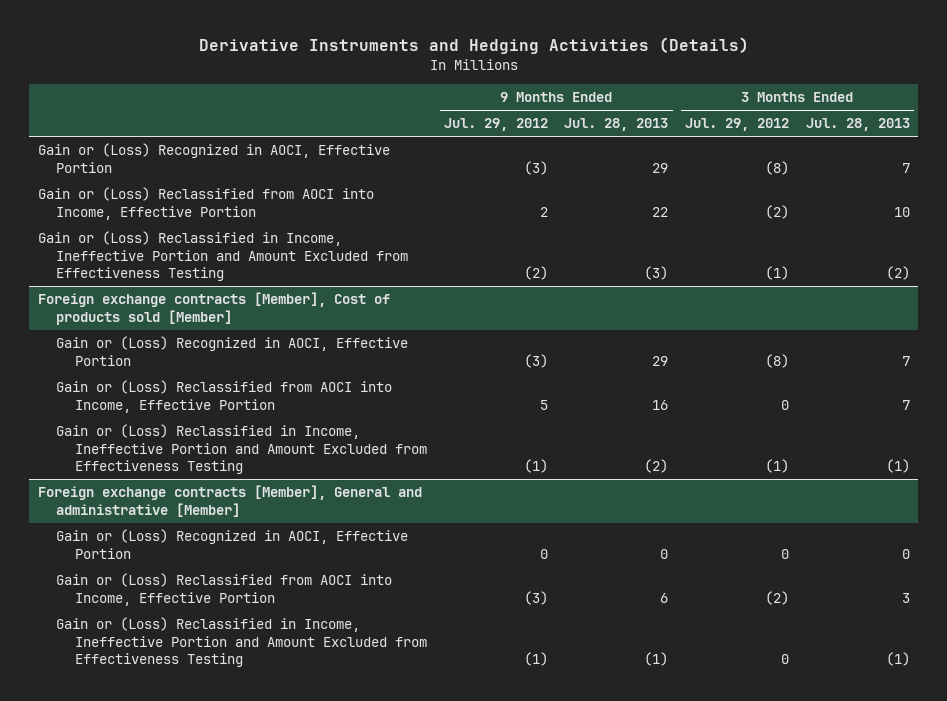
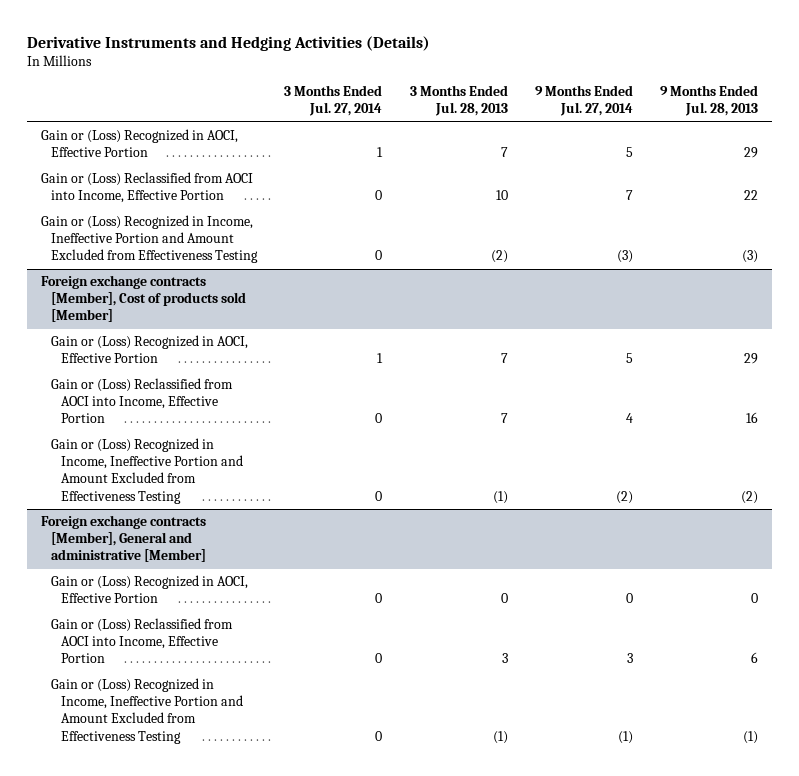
[443,118,548,132] Jul. 29, 2012 -> none
[685,118,790,132] Jul. 29, 2012 -> none
none -> [284,85,383,117] 3 Months Ended Jul. 27, 2014
none -> [534,85,633,117] 9 Months Ended Jul. 27, 2014
[37,231,409,282] Gain or (Loss) Reclassified in Income, Ineffective Portion and Amount Excluded from Effectiveness Testing -> [40,215,258,264] Gain or (Loss) Recognized in Income, Ineffective Portion and Amount Excluded from Effectiveness Testing
[56,424,428,475] Gain or (Loss) Reclassified in Income, Ineffective Portion and Amount Excluded from Effectiveness Testing -> [50,438,243,504] Gain or (Loss) Recognized in Income, Ineffective Portion and Amount Excluded from Effectiveness Testing
[56,617,428,668] Gain or (Loss) Reclassified in Income, Ineffective Portion and Amount Excluded from Effectiveness Testing -> [50,678,243,744] Gain or (Loss) Recognized in Income, Ineffective Portion and Amount Excluded from Effectiveness Testing

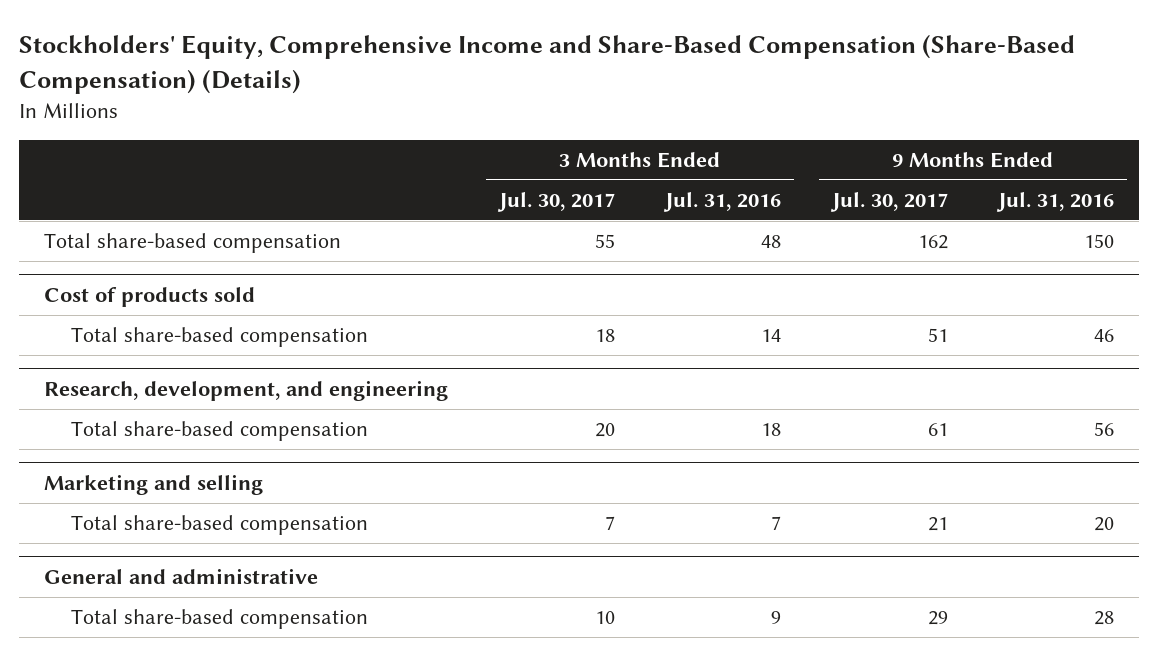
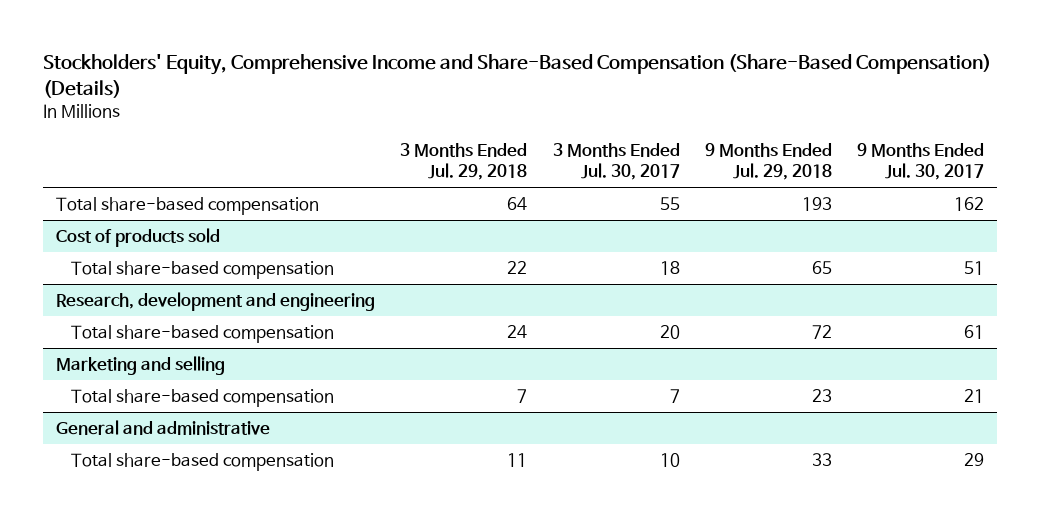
[663,192,782,213] Jul. 31, 2016 -> none
[996,192,1115,213] Jul. 31, 2016 -> none
none -> [400,143,528,181] 3 Months Ended Jul. 29, 2018
none -> [704,143,832,181] 9 Months Ended Jul. 29, 2018
[44,379,449,401] Research, development, and engineering -> [55,292,375,312] Research, development and engineering

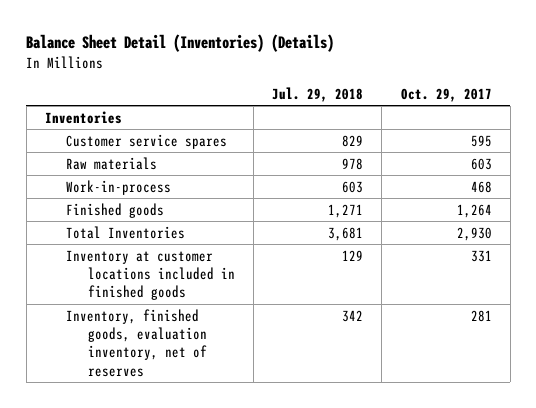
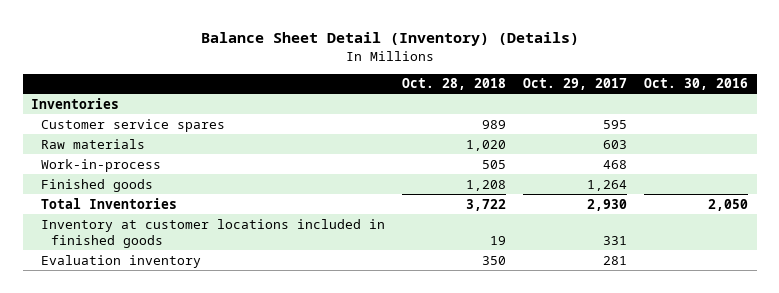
[26,34,335,53] Balance Sheet Detail (Inventories) (Details) -> [200,31,579,46] Balance Sheet Detail (Inventory) (Details)
[272,86,364,102] Jul. 29, 2018 -> none
none -> [401,78,506,91] Oct. 28, 2018
none -> [644,78,749,91] Oct. 30, 2016
[66,308,208,377] Inventory, finished goods, evaluation inventory, net of reserves -> [40,254,201,268] Evaluation inventory

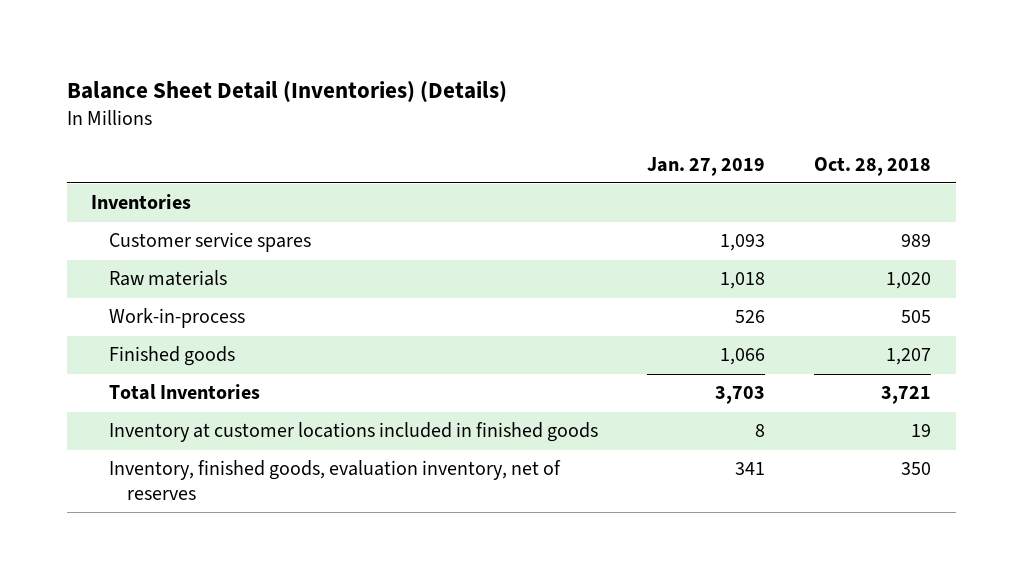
[200,31,579,46] Balance Sheet Detail (Inventory) (Details) -> [66,80,507,103] Balance Sheet Detail (Inventories) (Details)
[523,78,628,91] Oct. 29, 2017 -> none
[644,78,749,91] Oct. 30, 2016 -> none
none -> [647,156,766,176] Jan. 27, 2019
[465,179,506,191] 1,208 -> [886,348,932,366] 1,207
[465,198,506,211] 3,722 -> [881,386,932,405] 3,721
[40,254,201,268] Evaluation inventory -> [109,460,562,501] Inventory, finished goods, evaluation inventory, net of reserves

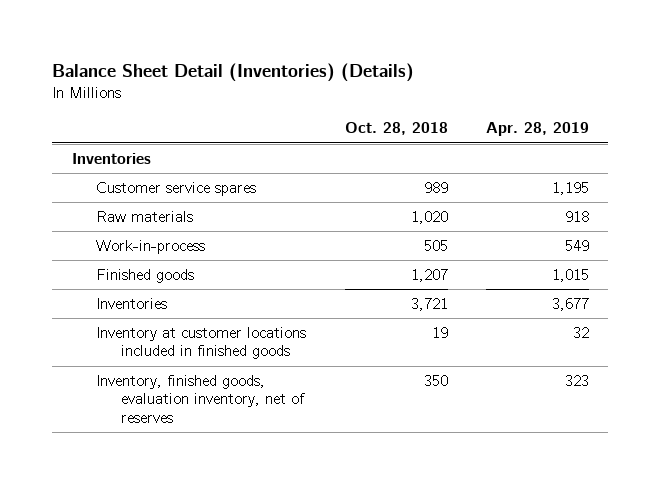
[647,156,766,176] Jan. 27, 2019 -> none
none -> [486,122,590,137] Apr. 28, 2019
[109,384,261,401] Total Inventories -> [96,298,168,310] Inventories

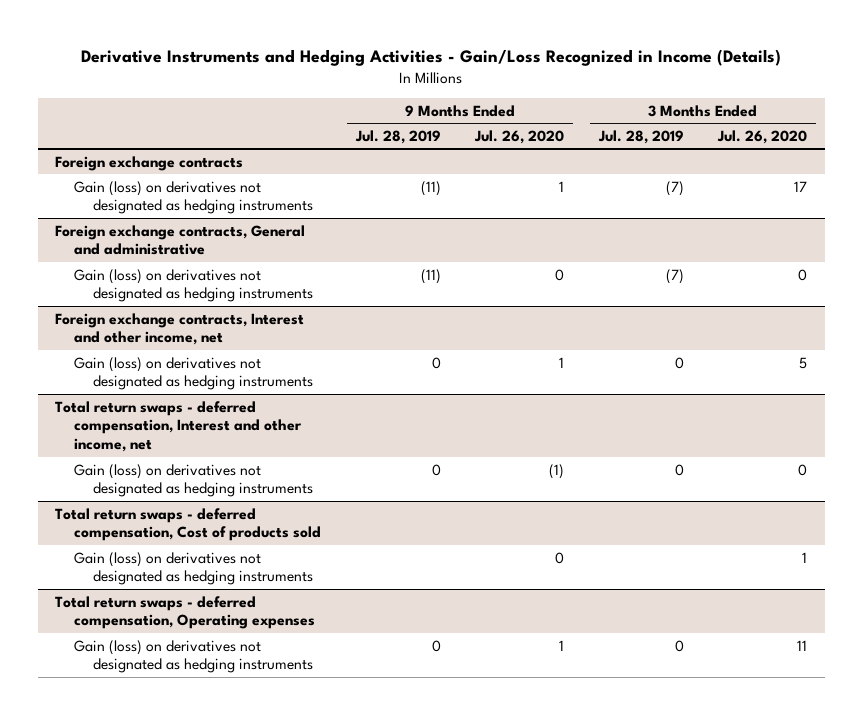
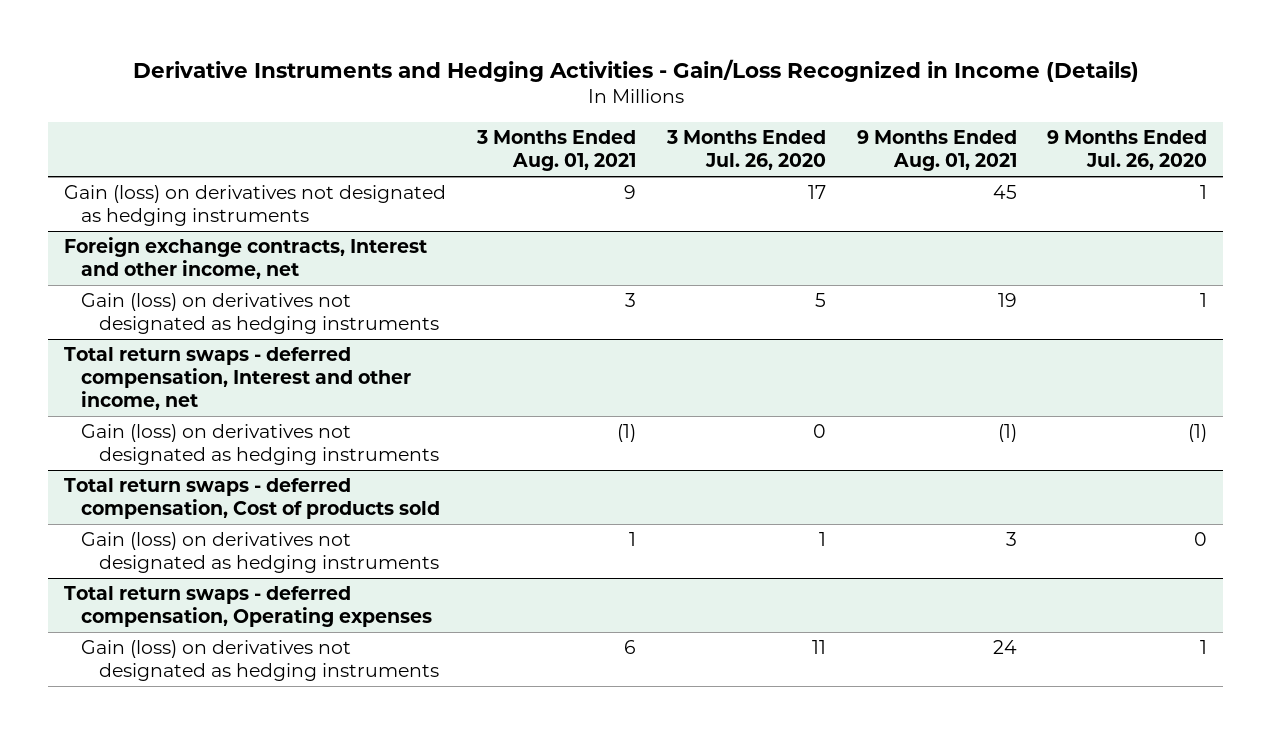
[354,129,441,144] Jul. 28, 2019 -> none
[597,129,684,144] Jul. 28, 2019 -> none
none -> [475,130,636,172] 3 Months Ended Aug. 01, 2021
none -> [856,130,1017,172] 9 Months Ended Aug. 01, 2021
[55,155,244,171] Foreign exchange contracts -> none
[55,224,306,256] Foreign exchange contracts, General and administrative -> none
[74,268,314,303] Gain (loss) on derivatives not designated as hedging instruments -> none

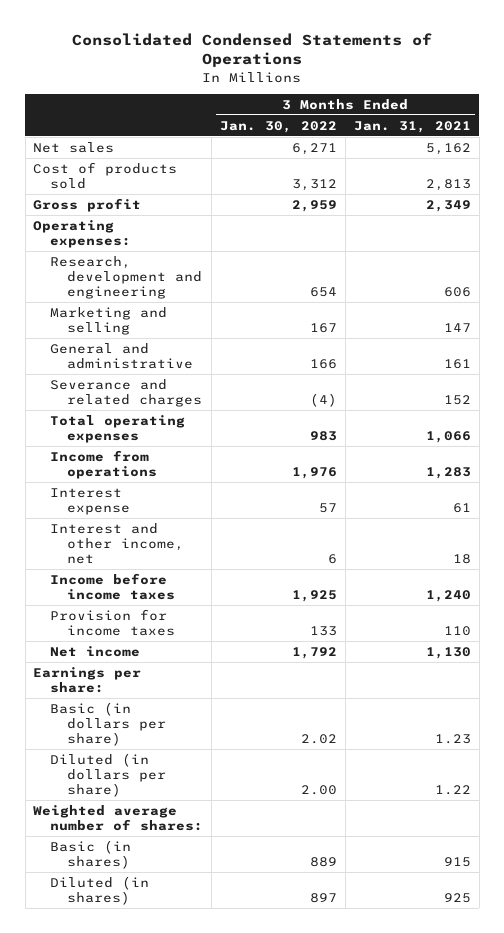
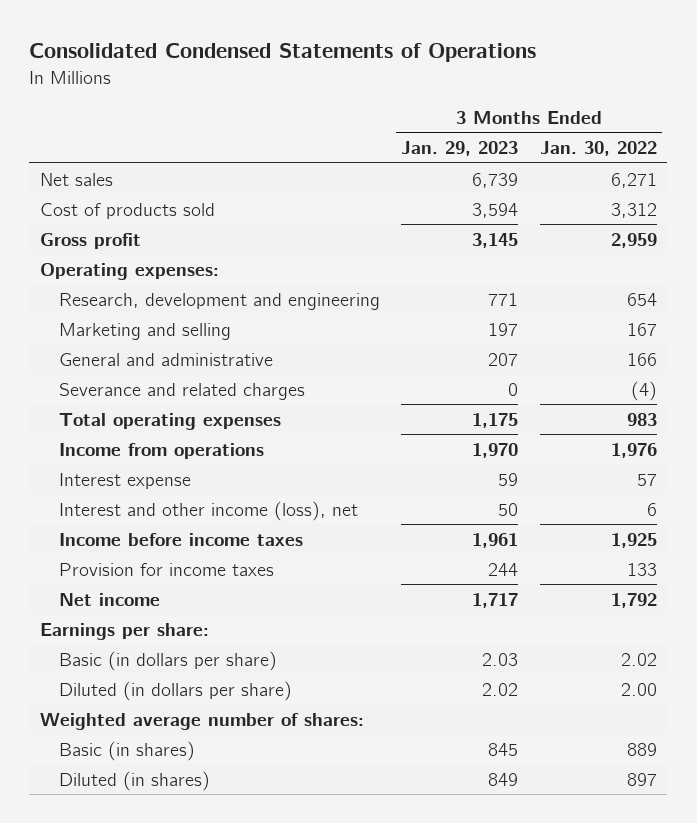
[353,120,471,133] Jan. 31, 2021 -> none
none -> [401,141,519,157] Jan. 29, 2023
[50,522,185,564] Interest and other income, net -> [58,500,358,521] Interest and other income (loss), net

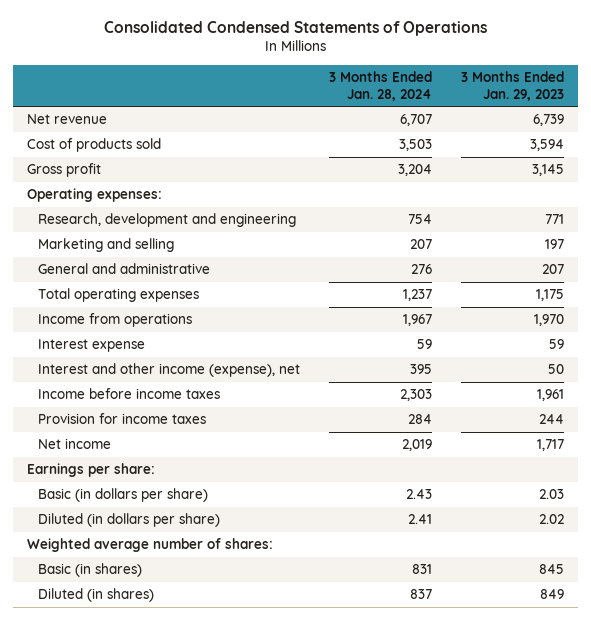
[539,141,657,157] Jan. 30, 2022 -> none
none -> [328,70,432,101] 3 Months Ended Jan. 28, 2024
[40,172,114,186] Net sales -> [27,114,108,125] Net revenue
[58,382,305,400] Severance and related charges -> none
[58,500,358,521] Interest and other income (loss), net -> [38,363,301,378] Interest and other income (expense), net

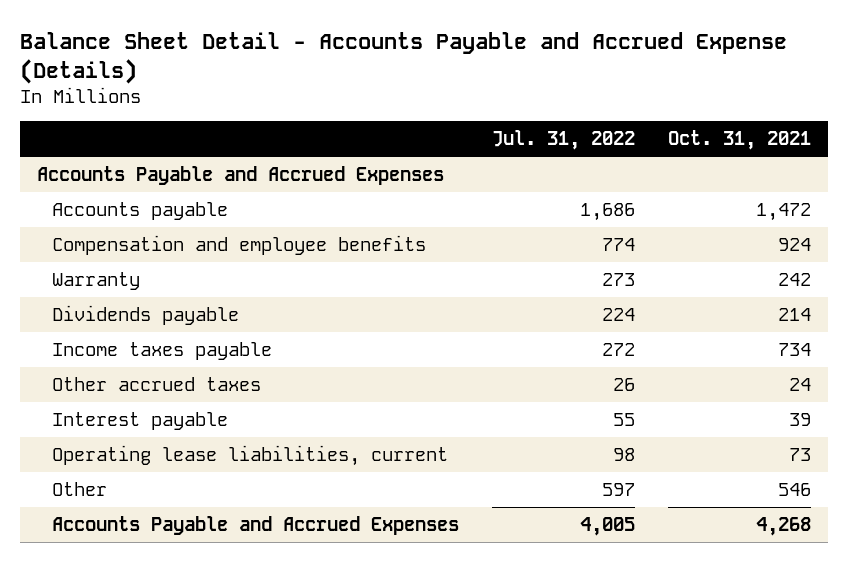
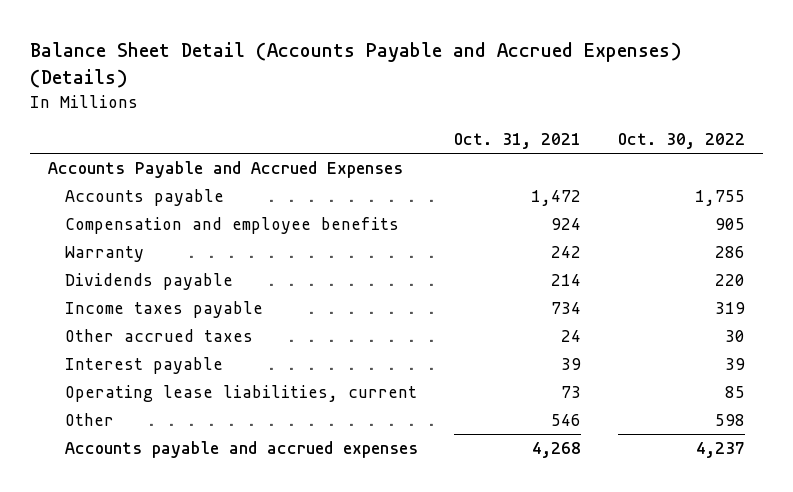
[20,32,788,84] Balance Sheet Detail - Accounts Payable and Accrued Expense (Details) -> [29,41,682,89] Balance Sheet Detail (Accounts Payable and Accrued Expenses) (Details)
[492,130,636,151] Jul. 31, 2022 -> none
none -> [618,133,746,150] Oct. 30, 2022
[52,515,460,535] Accounts Payable and Accrued Expenses -> [64,441,418,459] Accounts payable and accrued expenses

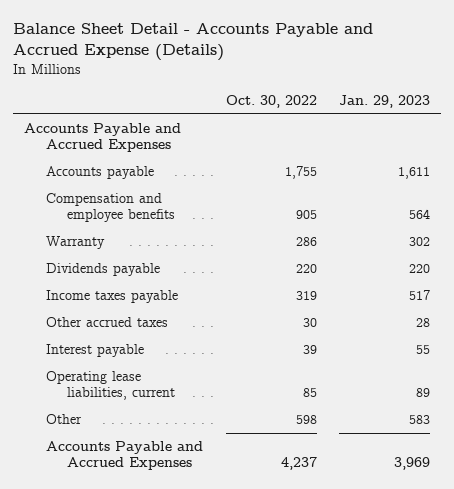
[29,41,682,89] Balance Sheet Detail (Accounts Payable and Accrued Expenses) (Details) -> [12,23,373,62] Balance Sheet Detail - Accounts Payable and Accrued Expense (Details)
[454,133,582,150] Oct. 31, 2021 -> none
none -> [339,95,431,109] Jan. 29, 2023
[64,441,418,459] Accounts payable and accrued expenses -> [45,441,203,471] Accounts Payable and Accrued Expenses

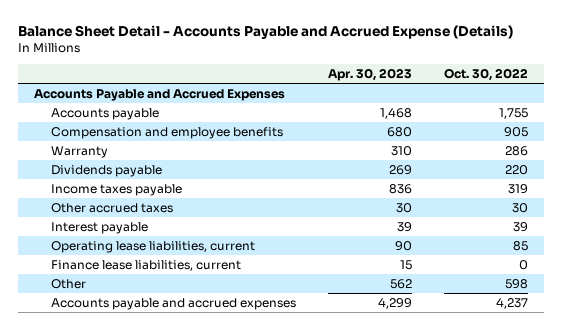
[339,95,431,109] Jan. 29, 2023 -> none
none -> [328,68,413,82] Apr. 30, 2023
none -> [51,259,242,271] Finance lease liabilities, current
[45,441,203,471] Accounts Payable and Accrued Expenses -> [51,297,297,310] Accounts payable and accrued expenses

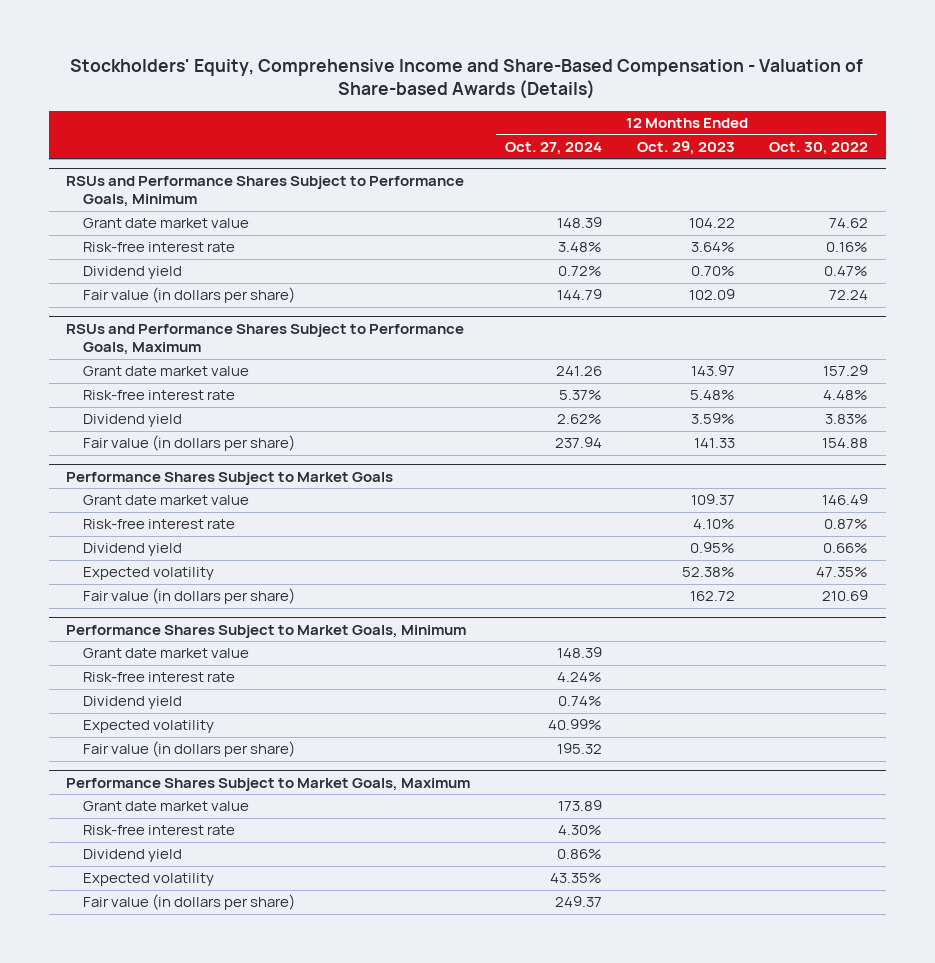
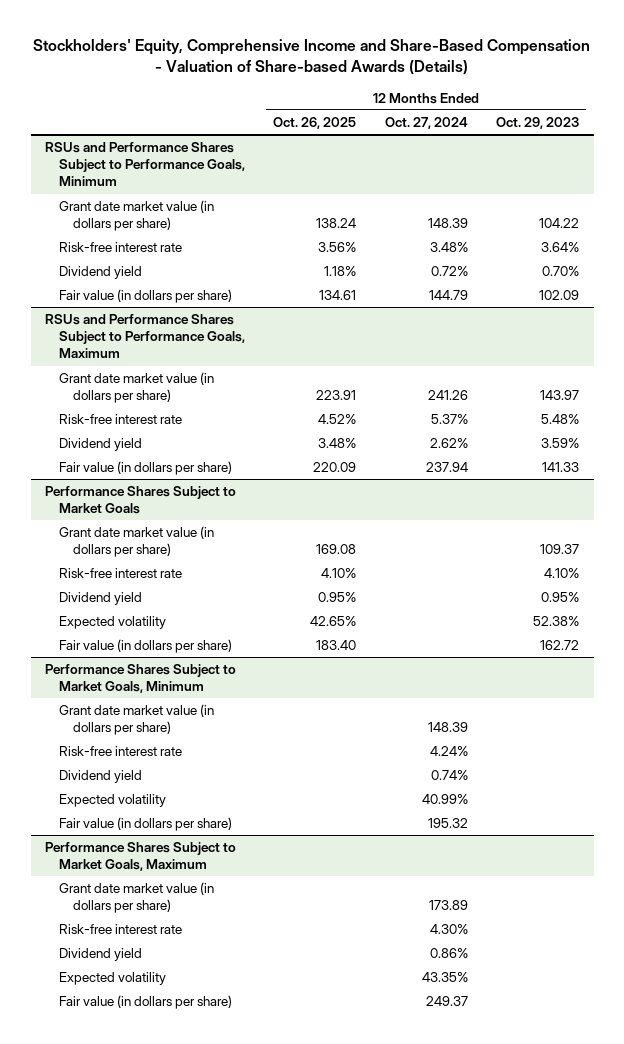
[769,141,869,155] Oct. 30, 2022 -> none
none -> [273,116,357,129] Oct. 26, 2025
[83,218,250,229] Grant date market value -> [58,199,214,232] Grant date market value (in dollars per share)
[83,366,250,377] Grant date market value -> [58,371,214,404] Grant date market value (in dollars per share)
[83,495,250,506] Grant date market value -> [58,525,214,558] Grant date market value (in dollars per share)
[83,648,250,659] Grant date market value -> [58,703,214,736] Grant date market value (in dollars per share)
[83,801,250,812] Grant date market value -> [58,881,214,914] Grant date market value (in dollars per share)

